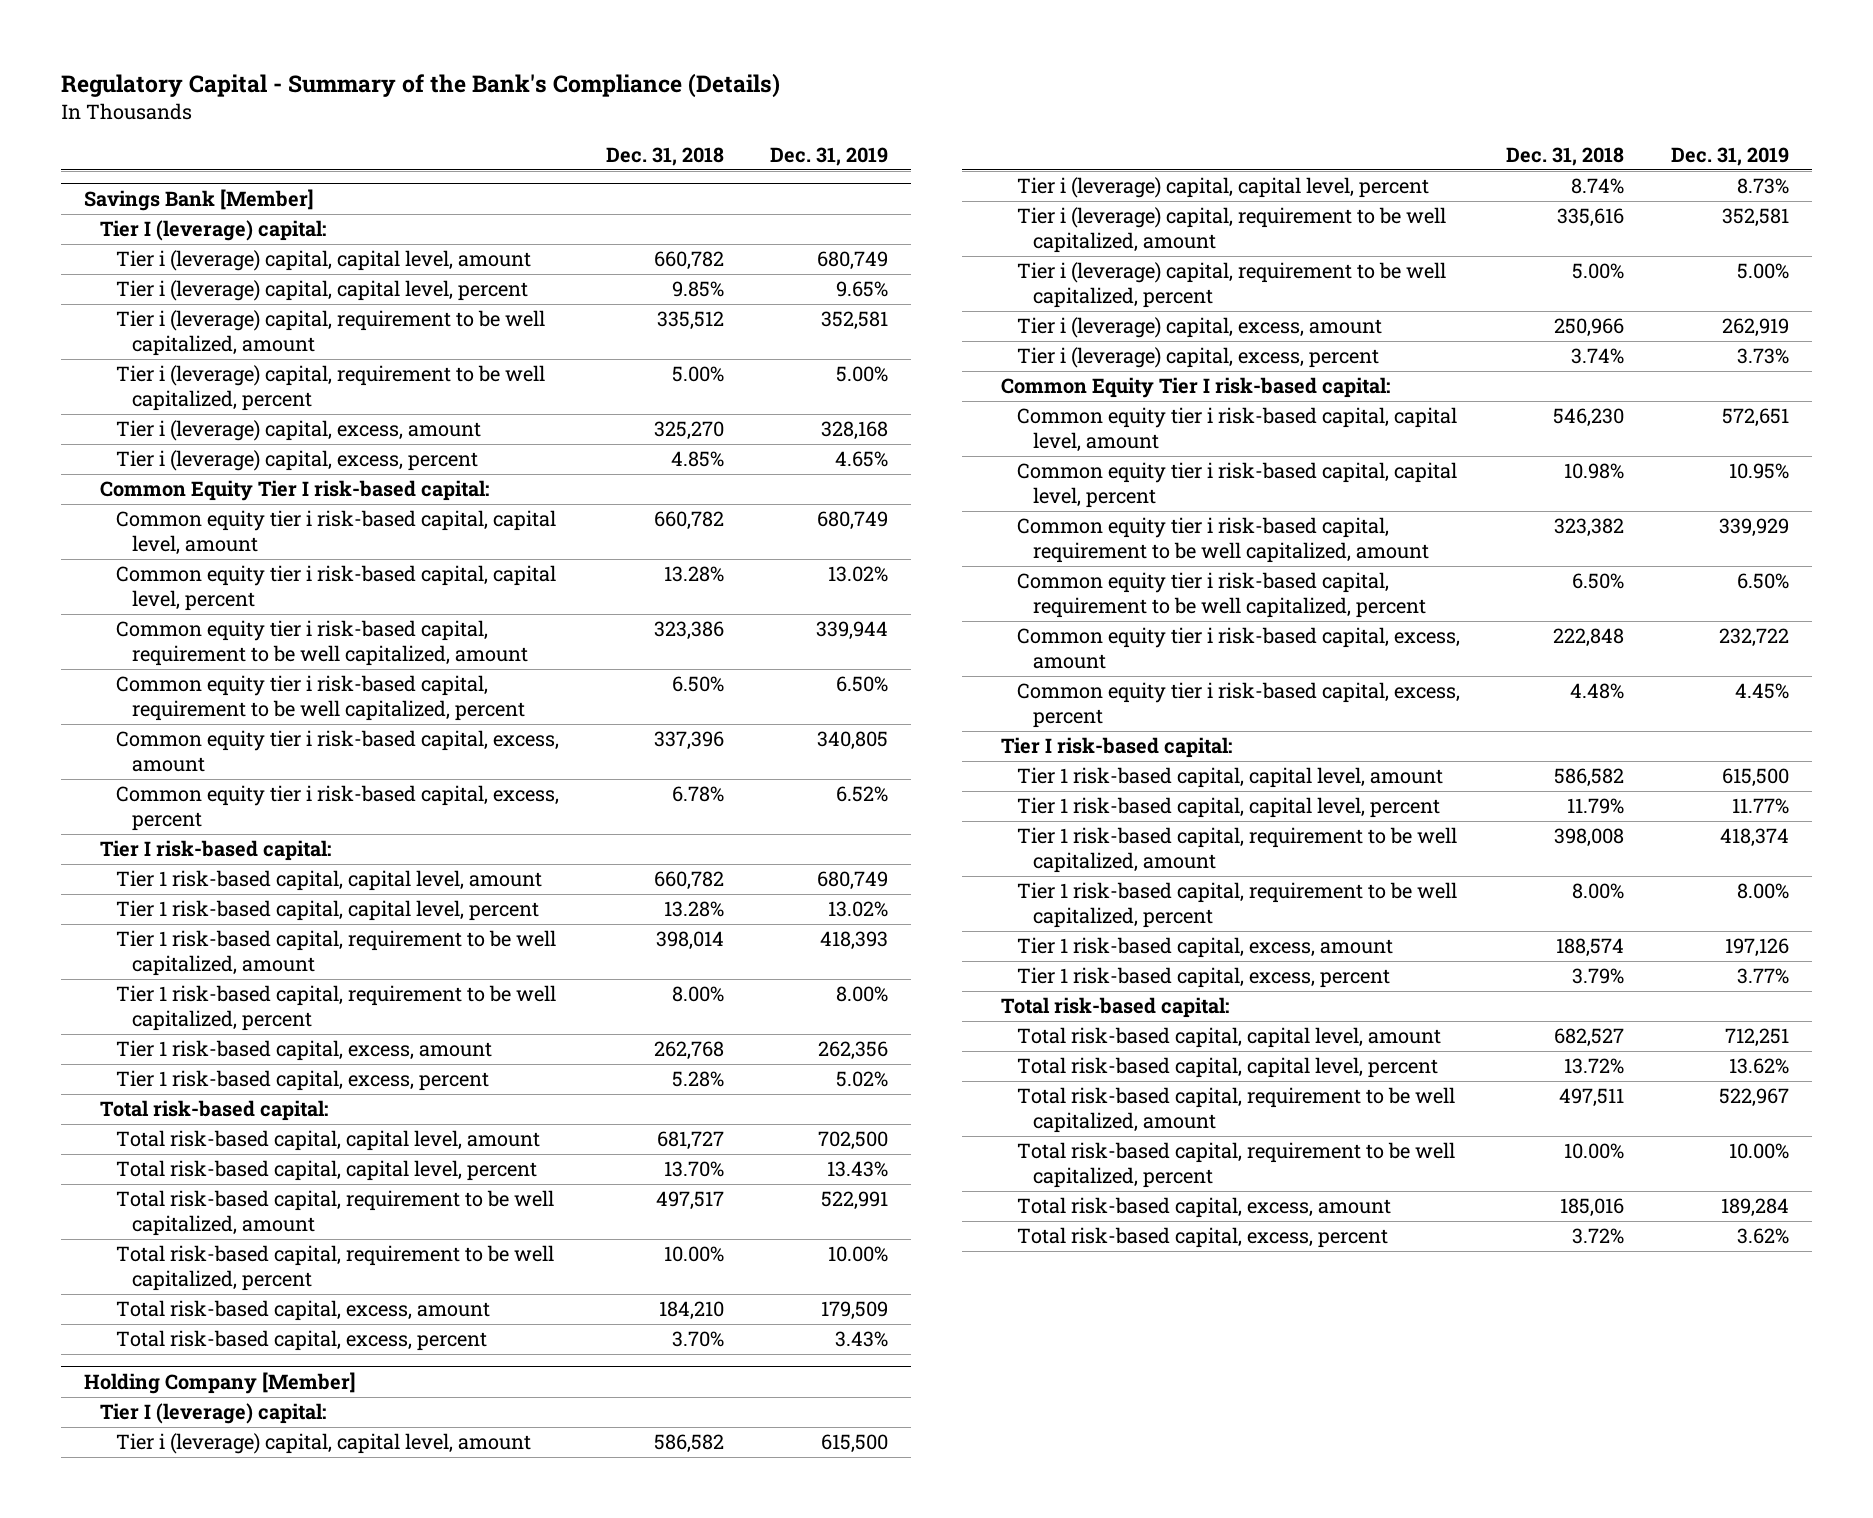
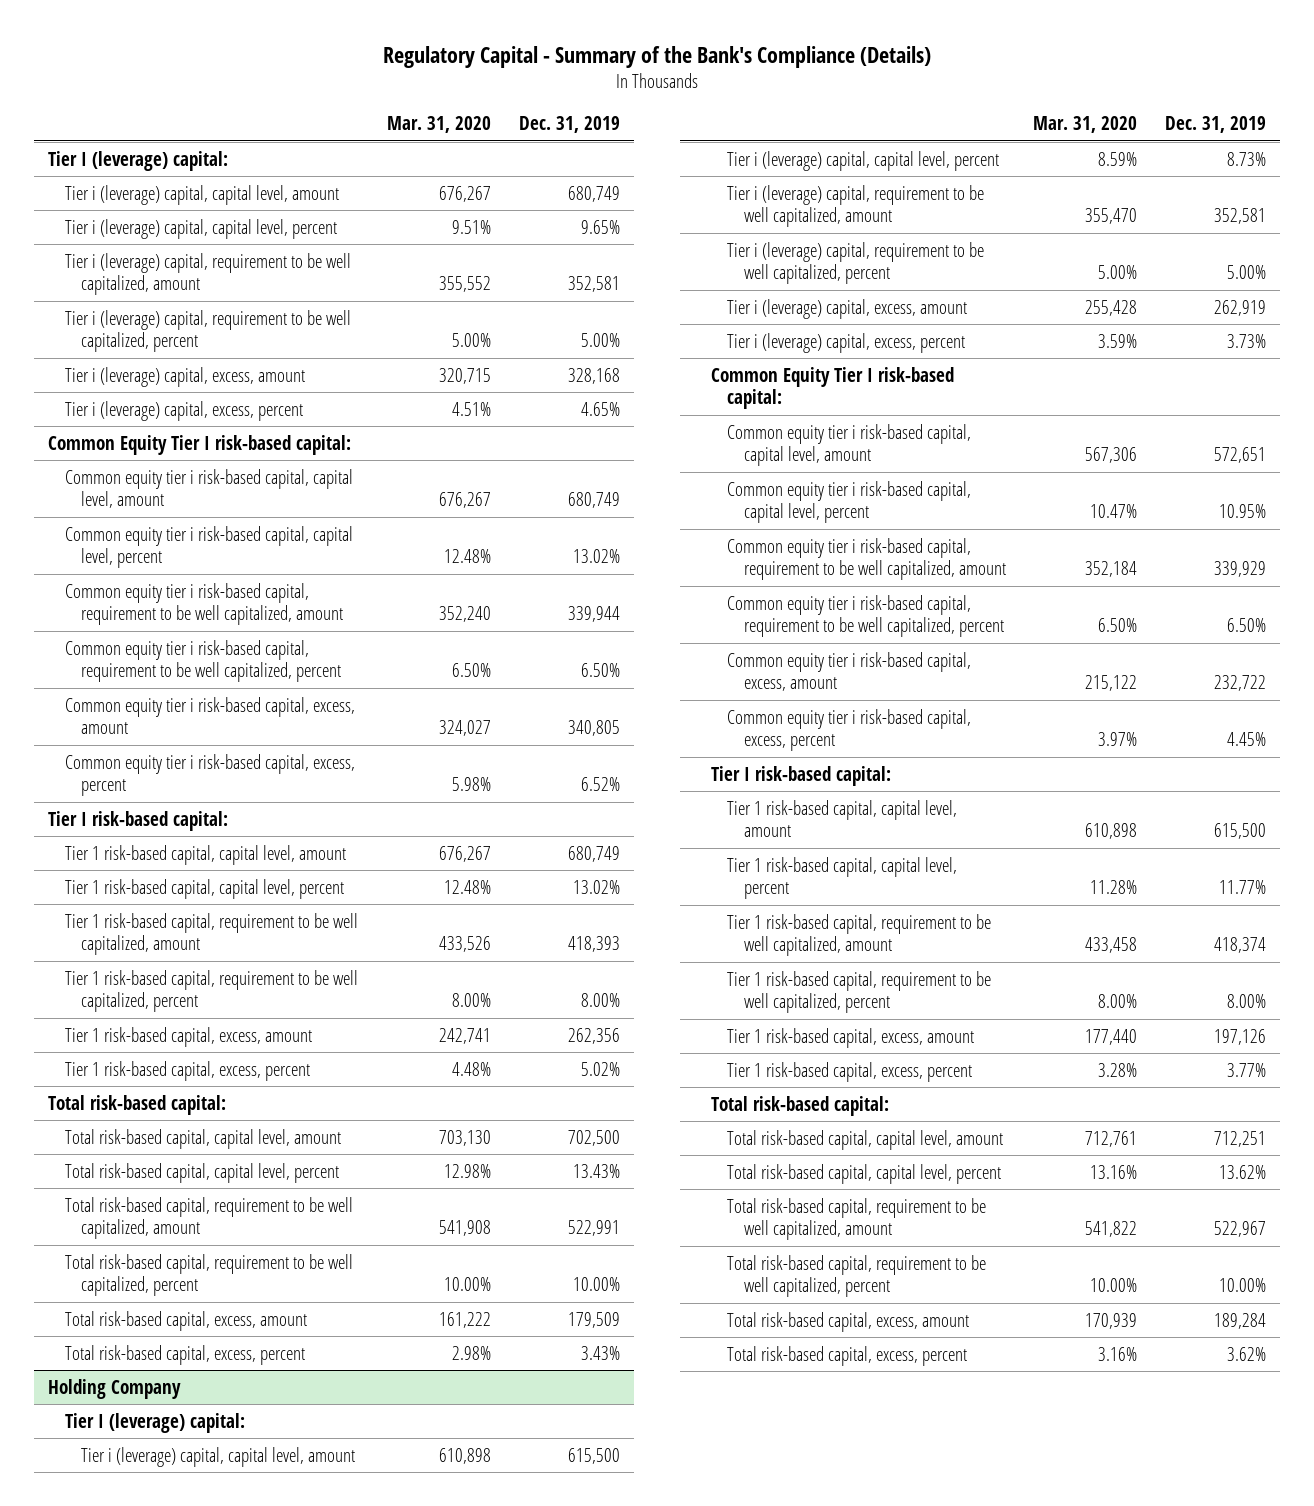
[605,146,724,166] Dec. 31, 2018 -> none
none -> [387,116,492,134] Mar. 31, 2020
[83,188,314,211] Savings Bank [Member] -> none
[83,1371,356,1394] Holding Company [Member] -> [48,1378,182,1399] Holding Company

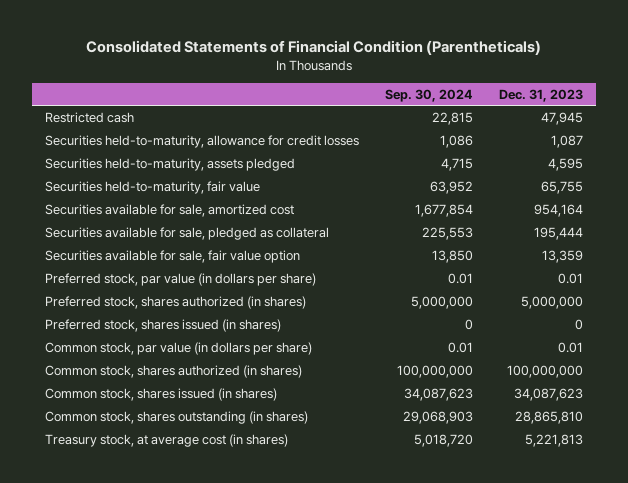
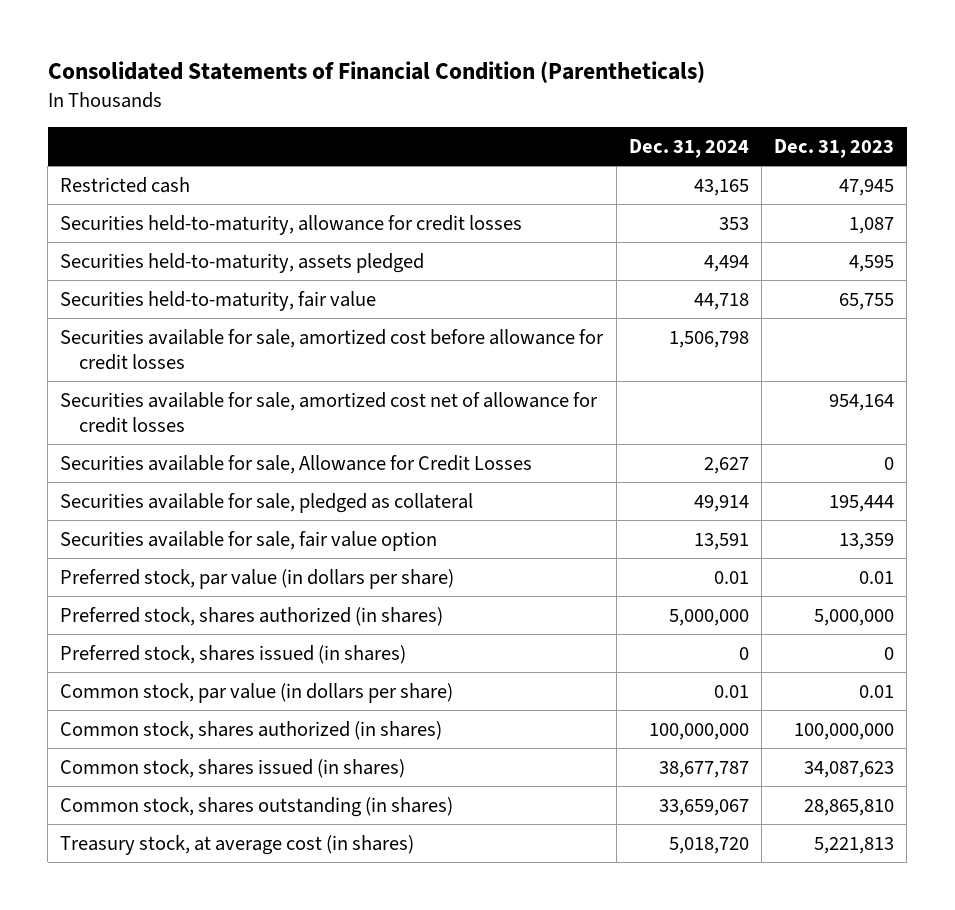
[384,88,473,102] Sep. 30, 2024 -> none
none -> [628,138,749,158] Dec. 31, 2024
none -> [60,328,605,370] Securities available for sale, amortized cost before allowance for credit losses
[44,203,294,217] Securities available for sale, amortized cost -> [60,391,599,433] Securities available for sale, amortized cost net of allowance for credit losses
none -> [60,454,533,474] Securities available for sale, Allowance for Credit Losses

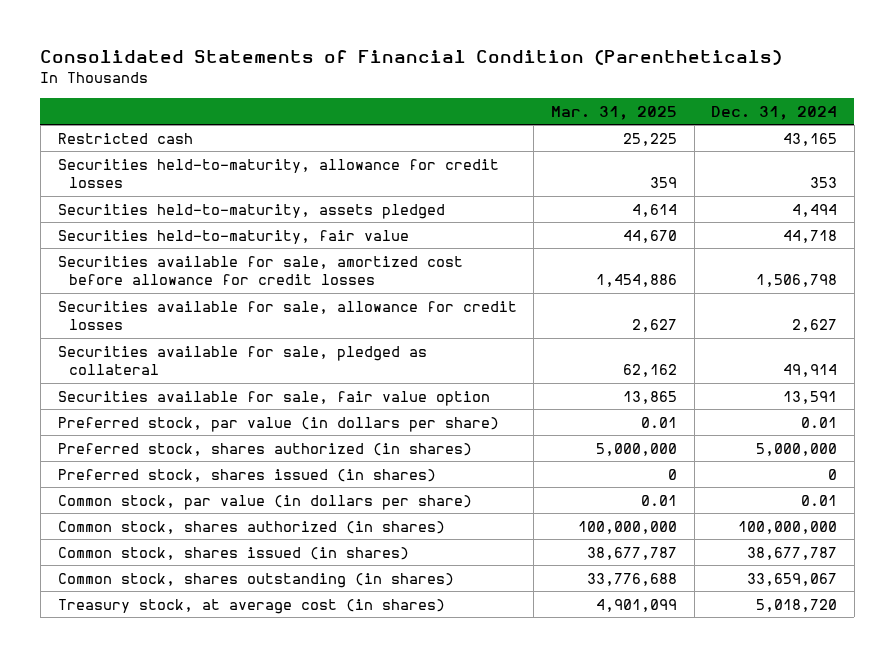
[774,138,895,158] Dec. 31, 2023 -> none
none -> [550,105,677,120] Mar. 31, 2025
[60,391,599,433] Securities available for sale, amortized cost net of allowance for credit losses -> none
[60,454,533,474] Securities available for sale, Allowance for Credit Losses -> [57,300,517,331] Securities available for sale, allowance for credit losses

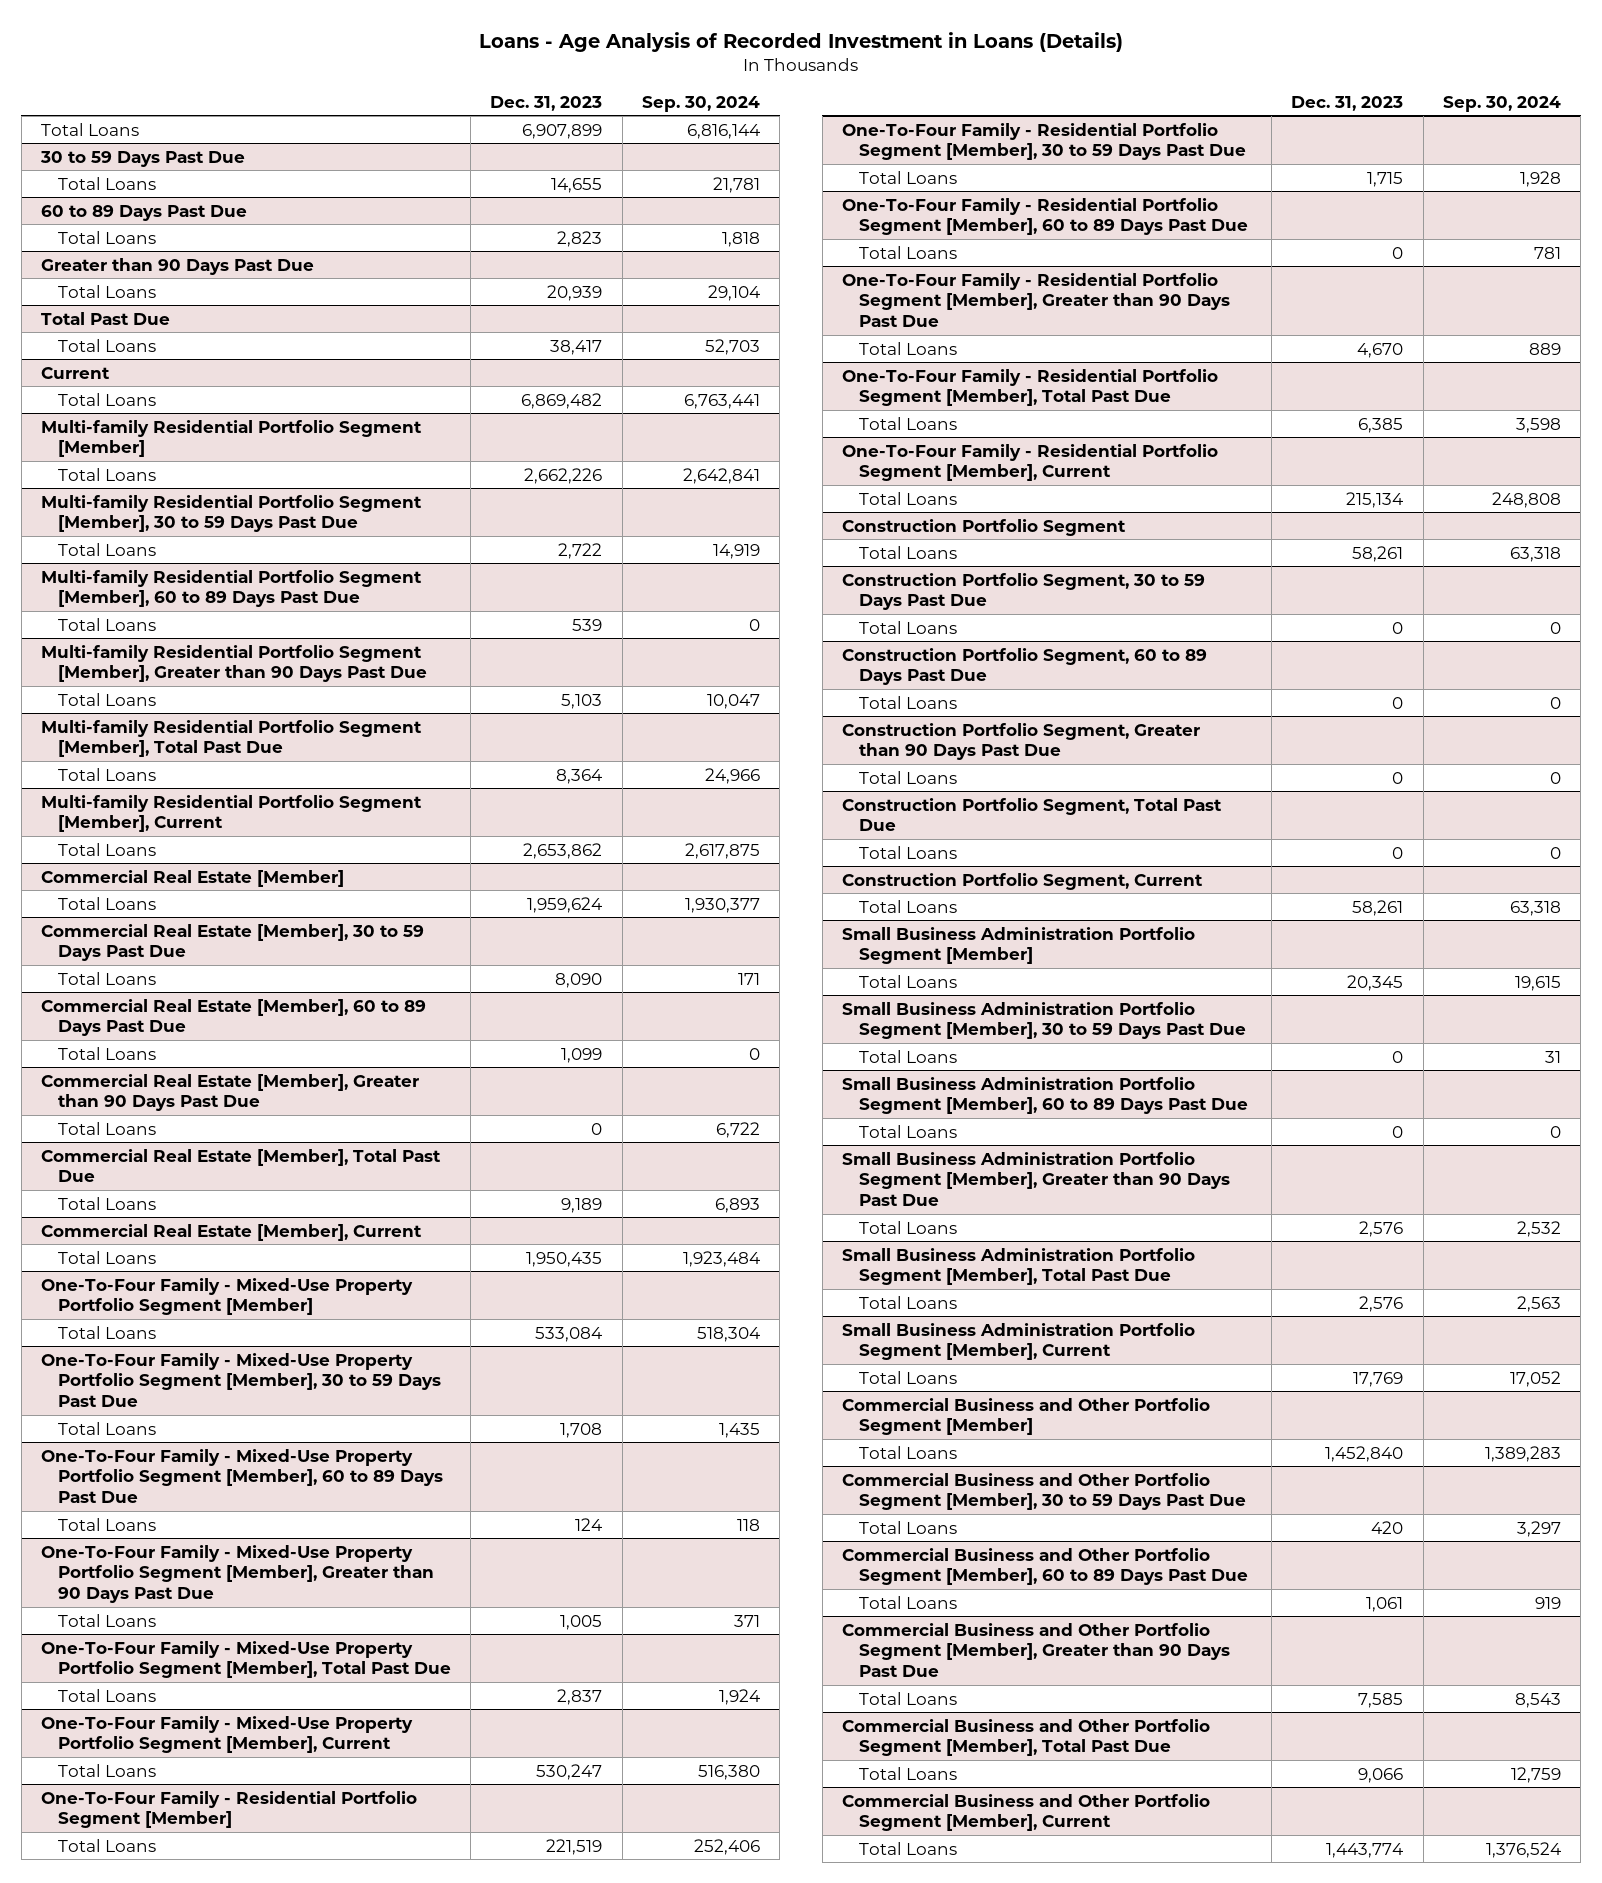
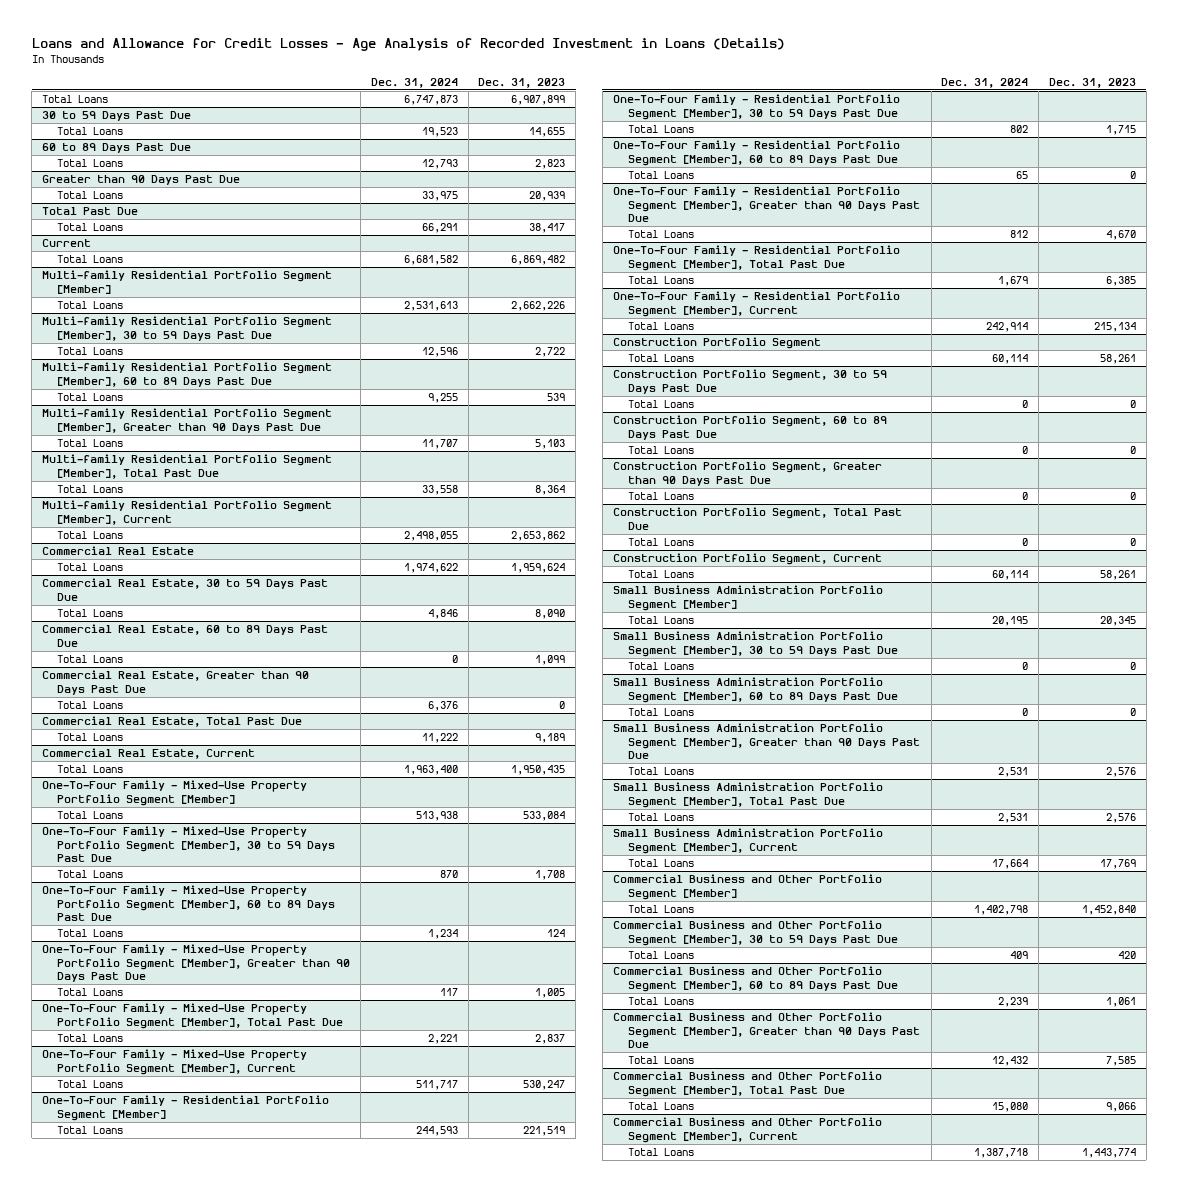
[478,31,1123,52] Loans - Age Analysis of Recorded Investment in Loans (Details) -> [31,38,785,52] Loans and Allowance for Credit Losses - Age Analysis of Recorded Investment in Loans (Details)
[641,95,760,112] Sep. 30, 2024 -> none
none -> [370,77,458,88] Dec. 31, 2024
[41,869,345,887] Commercial Real Estate [Member] -> [42,546,195,556] Commercial Real Estate
[41,923,425,962] Commercial Real Estate [Member], 30 to 59 Days Past Due -> [42,578,329,601] Commercial Real Estate, 30 to 59 Days Past Due
[41,998,427,1037] Commercial Real Estate [Member], 60 to 89 Days Past Due -> [42,624,329,647] Commercial Real Estate, 60 to 89 Days Past Due
[41,1073,420,1112] Commercial Real Estate [Member], Greater than 90 Days Past Due -> [42,670,310,695] Commercial Real Estate, Greater than 90 Days Past Due
[41,1148,442,1183] Commercial Real Estate [Member], Total Past Due -> [42,716,303,728] Commercial Real Estate, Total Past Due
[41,1223,423,1241] Commercial Real Estate [Member], Current -> [42,748,256,760] Commercial Real Estate, Current

